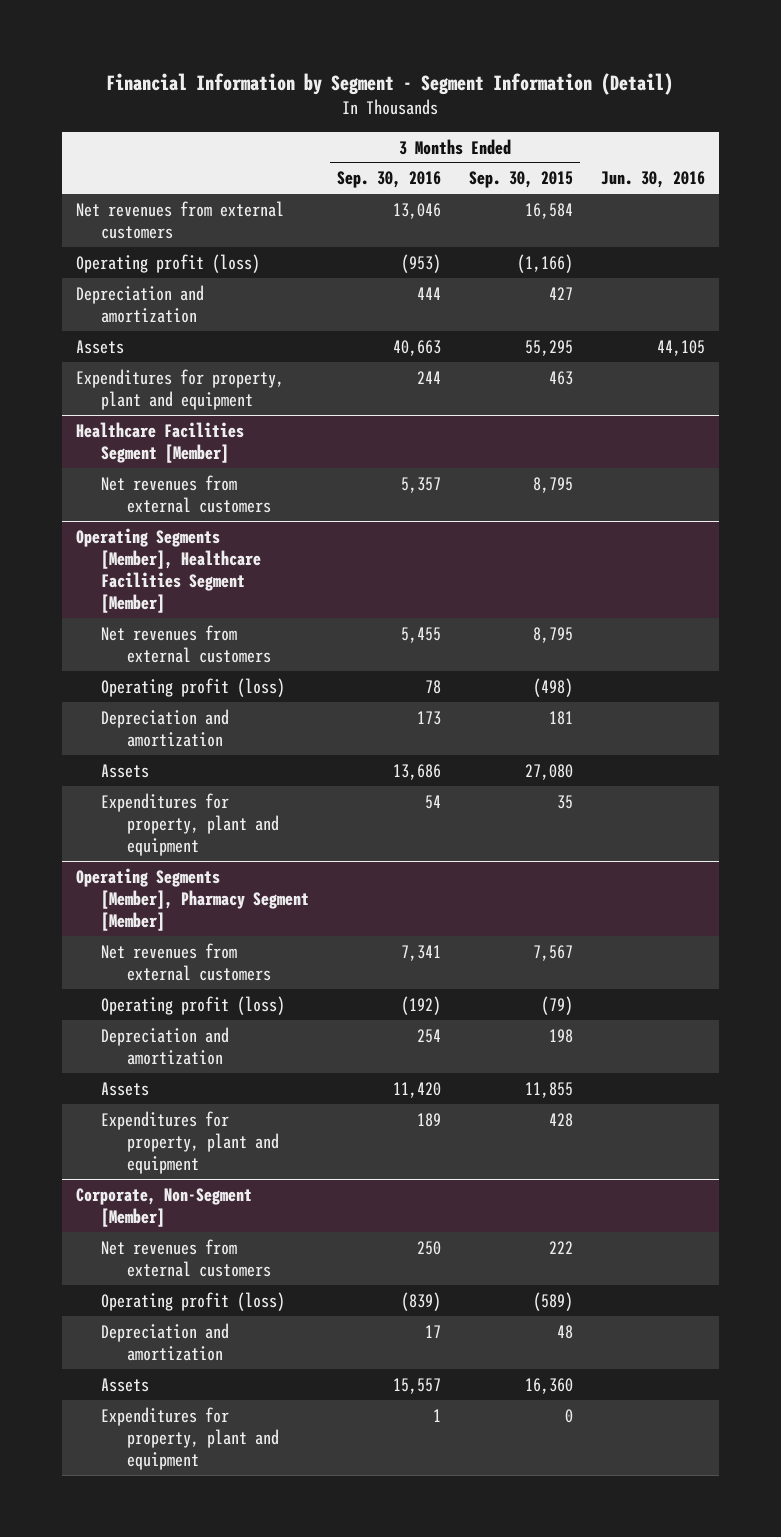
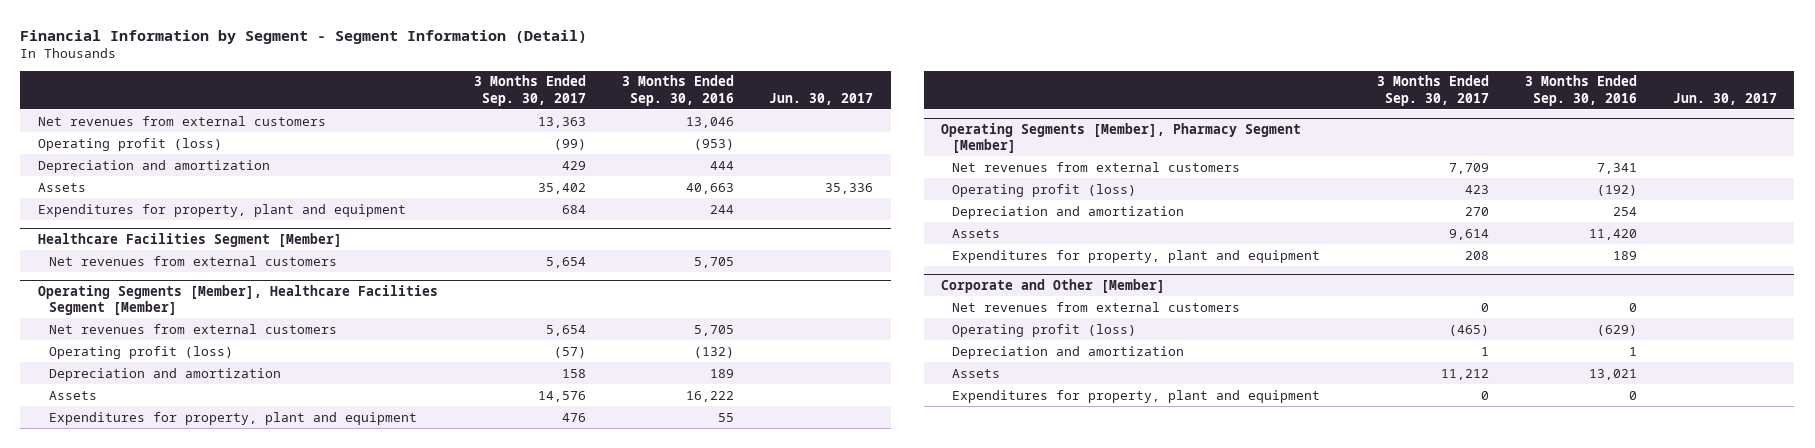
[469,171,574,189] Sep. 30, 2015 -> none
[601,171,706,189] Jun. 30, 2016 -> none
none -> [474,75,587,106] 3 Months Ended Sep. 30, 2017
none -> [769,92,874,105] Jun. 30, 2017
[401,476,442,493] 5,357 -> [693,256,734,268] 5,705
[401,626,442,643] 5,455 -> [693,324,734,336] 5,705
[425,679,442,694] 78 -> [693,346,734,358] (132)
[417,710,442,725] 173 -> [709,368,734,378] 189
[393,763,442,780] 13,686 -> [685,390,734,402] 16,222
[425,794,442,809] 54 -> [717,412,734,422] 55
[75,1187,252,1227] Corporate, Non-Segment [Member] -> [941,278,1166,293] Corporate and Other [Member]
[417,1240,442,1255] 250 -> [1628,302,1637,312] 0
[401,1291,442,1311] (839) -> [1596,324,1637,336] (629)
[425,1324,442,1338] 17 -> [1628,346,1637,356] 1
[393,1377,442,1394] 15,557 -> [1588,368,1637,380] 13,021
[433,1408,442,1422] 1 -> [1628,390,1637,400] 0

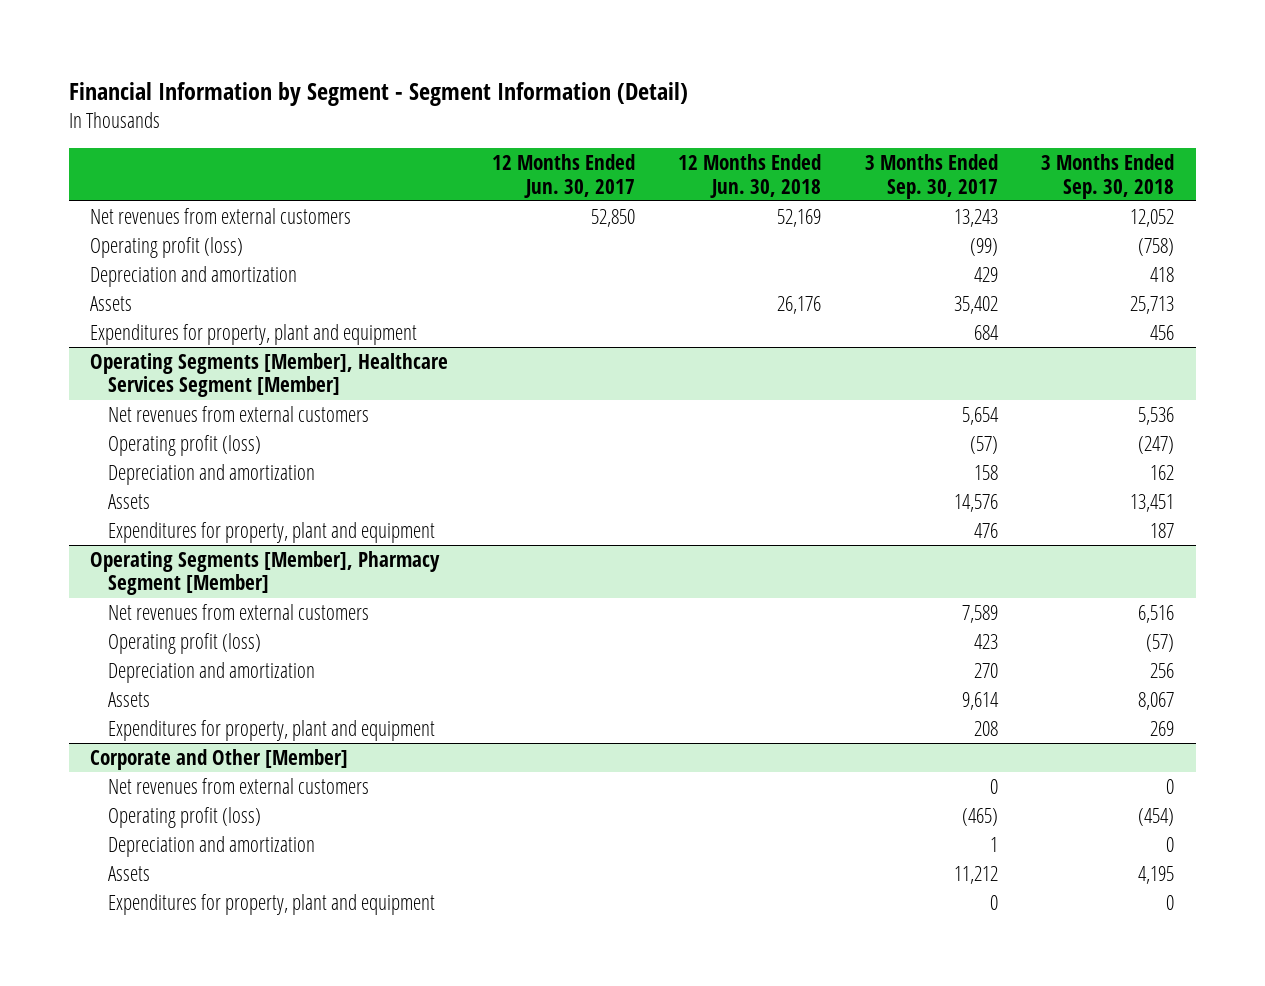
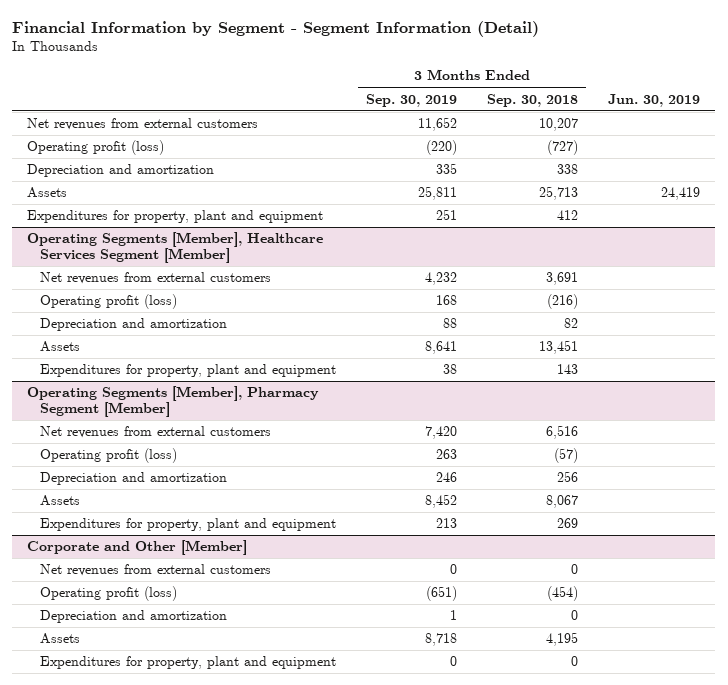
[491,153,635,198] 12 Months Ended Jun. 30, 2017 -> none
[678,153,822,198] 12 Months Ended Jun. 30, 2018 -> none
[864,153,998,199] 3 Months Ended Sep. 30, 2017 -> none
none -> [365,93,457,107] Sep. 30, 2019
none -> [608,93,701,107] Jun. 30, 2019
[1130,208,1175,227] 12,052 -> [538,118,578,132] 10,207
[1138,237,1175,256] (758) -> [546,140,578,156] (727)
[1150,266,1175,282] 418 -> [556,164,578,175] 338
[1150,324,1175,340] 456 -> [556,210,578,221] 412
[1138,406,1175,425] 5,536 -> [545,272,578,286] 3,691
[1138,435,1175,454] (247) -> [546,294,578,310] (216)
[1150,464,1175,480] 162 -> [563,318,578,329] 82
[1150,522,1175,538] 187 -> [556,364,578,375] 143

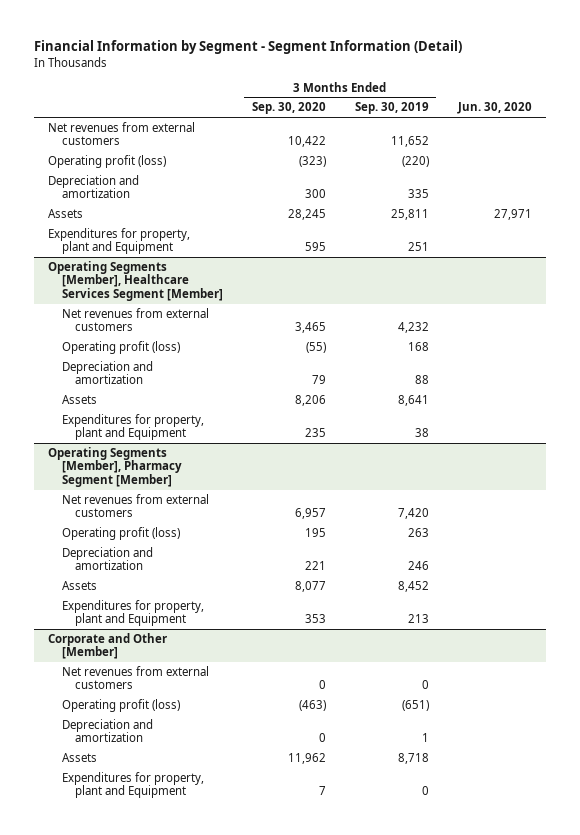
[486,93,578,107] Sep. 30, 2018 -> none
[608,93,701,107] Jun. 30, 2019 -> none
none -> [251,102,326,115] Sep. 30, 2020
none -> [456,102,532,115] Jun. 30, 2020
[27,210,324,224] Expenditures for property, plant and equipment -> [48,227,191,255] Expenditures for property, plant and Equipment
[39,364,336,378] Expenditures for property, plant and equipment -> [61,413,204,441] Expenditures for property, plant and Equipment
[39,518,336,532] Expenditures for property, plant and equipment -> [61,599,204,627] Expenditures for property, plant and Equipment
[39,656,336,670] Expenditures for property, plant and equipment -> [61,771,204,799] Expenditures for property, plant and Equipment

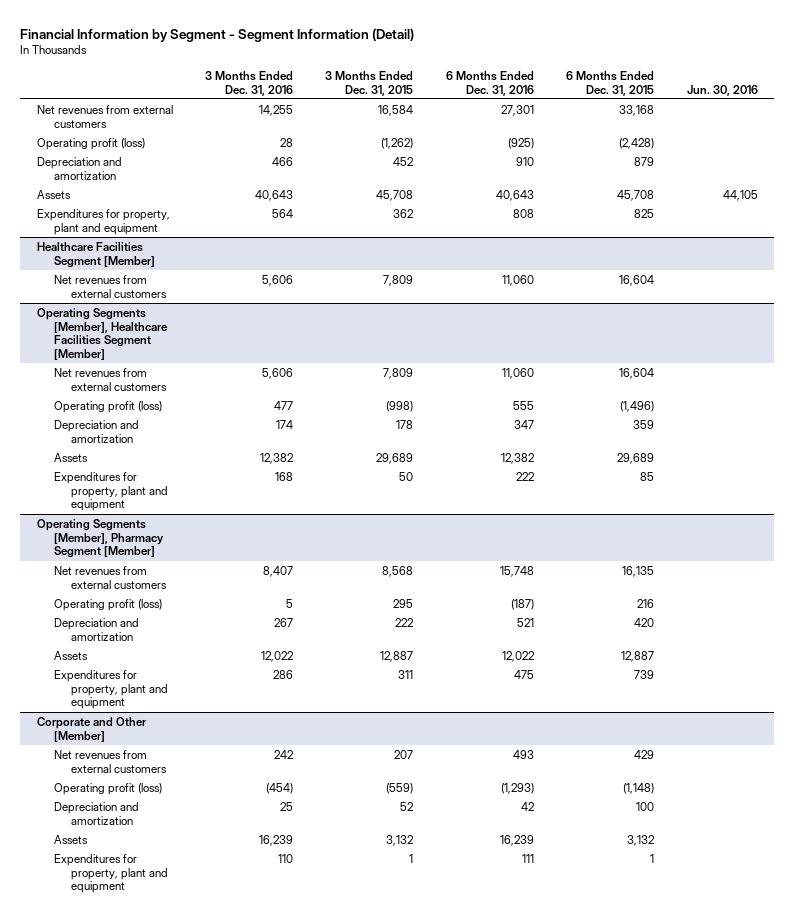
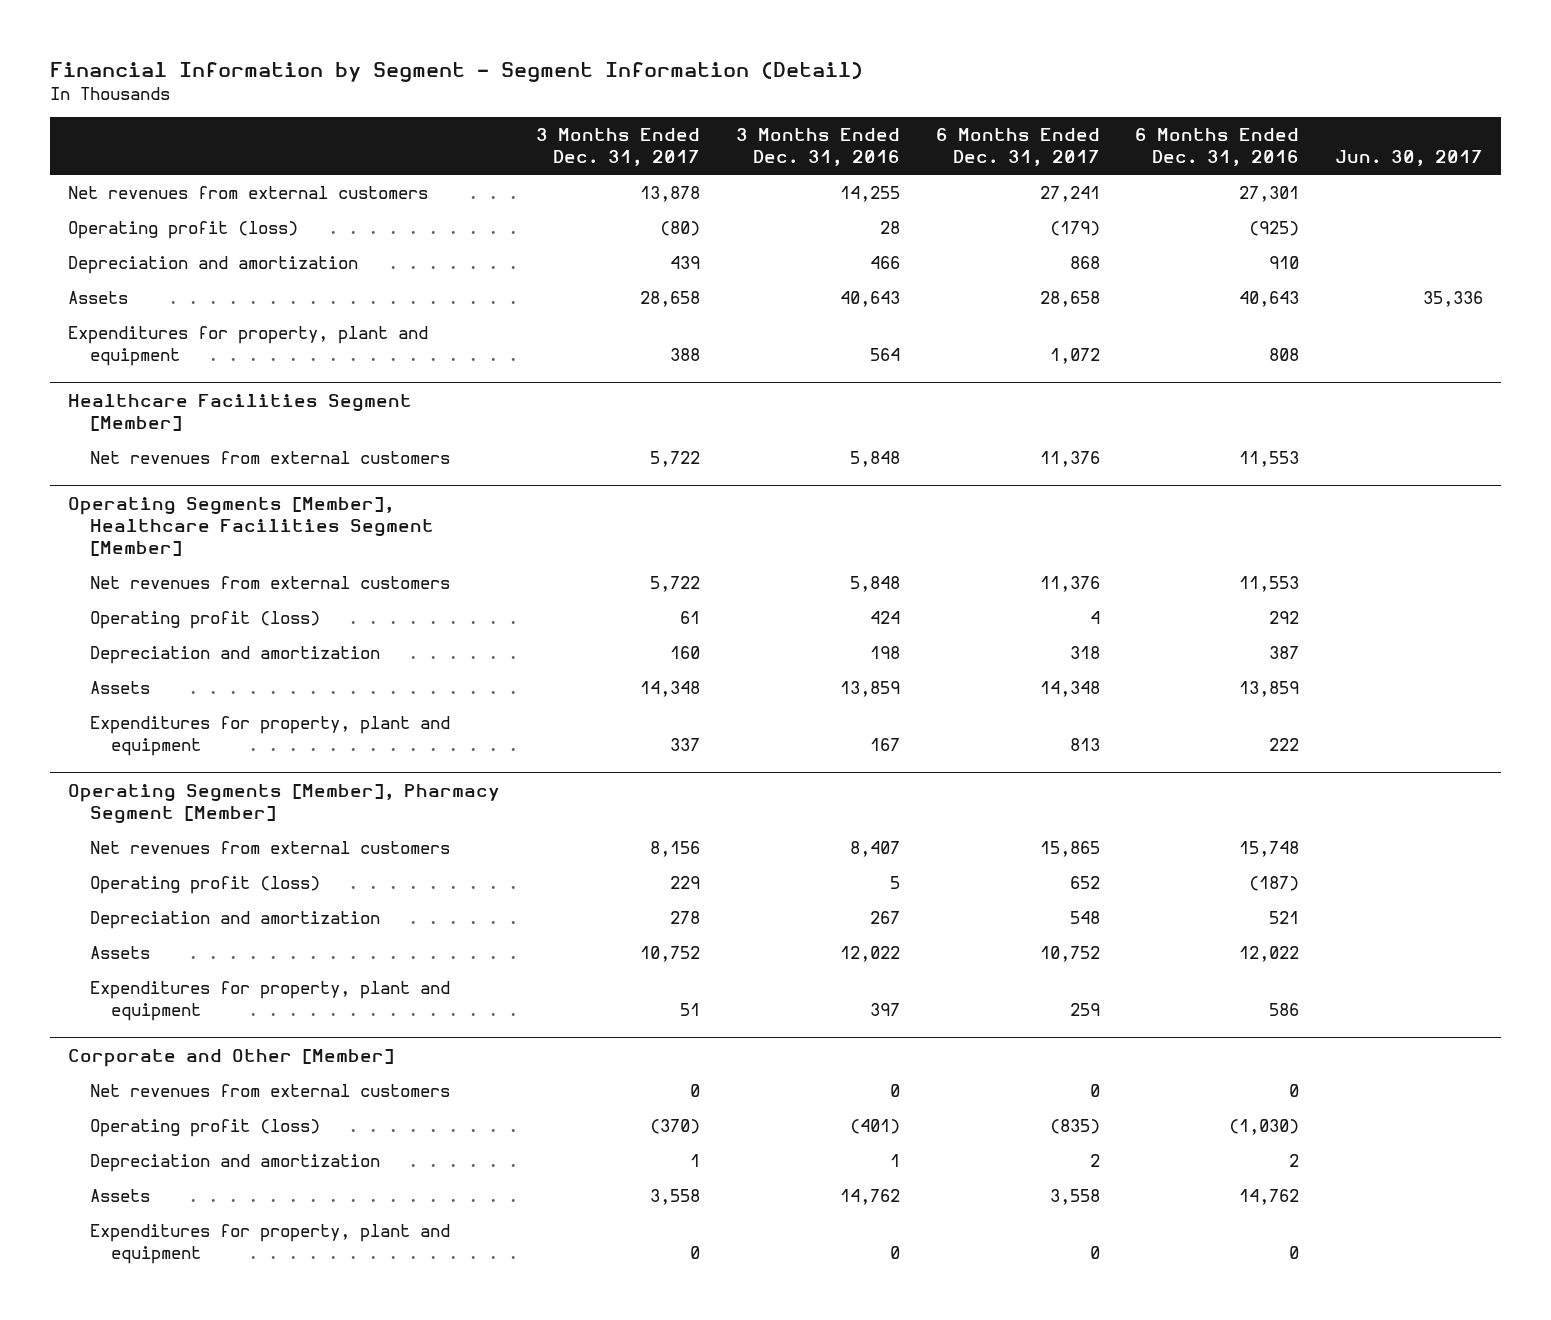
[325,70,414,96] 3 Months Ended Dec. 31, 2015 -> none
[566,70,655,96] 6 Months Ended Dec. 31, 2015 -> none
[686,84,758,96] Jun. 30, 2016 -> none
none -> [535,128,700,167] 3 Months Ended Dec. 31, 2017
none -> [935,128,1100,167] 6 Months Ended Dec. 31, 2017
none -> [1335,150,1484,167] Jun. 30, 2017
[262,274,294,286] 5,606 -> [849,451,900,468] 5,848
[501,274,534,286] 11,060 -> [1239,451,1300,468] 11,553
[262,367,294,379] 5,606 -> [849,576,900,593] 5,848
[501,367,534,379] 11,060 -> [1239,576,1300,593] 11,553
[274,400,294,410] 477 -> [869,611,900,625] 424
[512,400,534,410] 555 -> [1269,611,1300,625] 292
[276,419,294,429] 174 -> [869,646,900,660] 198
[513,419,534,429] 347 -> [1269,646,1300,660] 387
[260,452,294,464] 12,382 -> [839,681,900,698] 13,859
[500,452,534,464] 12,382 -> [1239,681,1300,698] 13,859
[275,471,294,481] 168 -> [869,738,900,752] 167
[273,669,294,679] 286 -> [869,1003,900,1017] 397
[513,669,534,679] 475 -> [1269,1003,1300,1017] 586
[274,749,294,759] 242 -> [889,1084,900,1098] 0
[512,749,534,759] 493 -> [1289,1084,1300,1098] 0
[266,782,294,794] (454) -> [849,1119,900,1135] (401)
[500,782,534,794] (1,293) -> [1229,1119,1300,1136] (1,030)
[280,801,294,811] 25 -> [889,1154,900,1168] 1
[520,801,534,811] 42 -> [1289,1154,1300,1168] 2
[259,834,294,846] 16,239 -> [839,1189,900,1206] 14,762
[499,834,534,846] 16,239 -> [1239,1189,1300,1206] 14,762
[278,853,294,863] 110 -> [889,1246,900,1260] 0
[521,853,534,863] 111 -> [1289,1246,1300,1260] 0

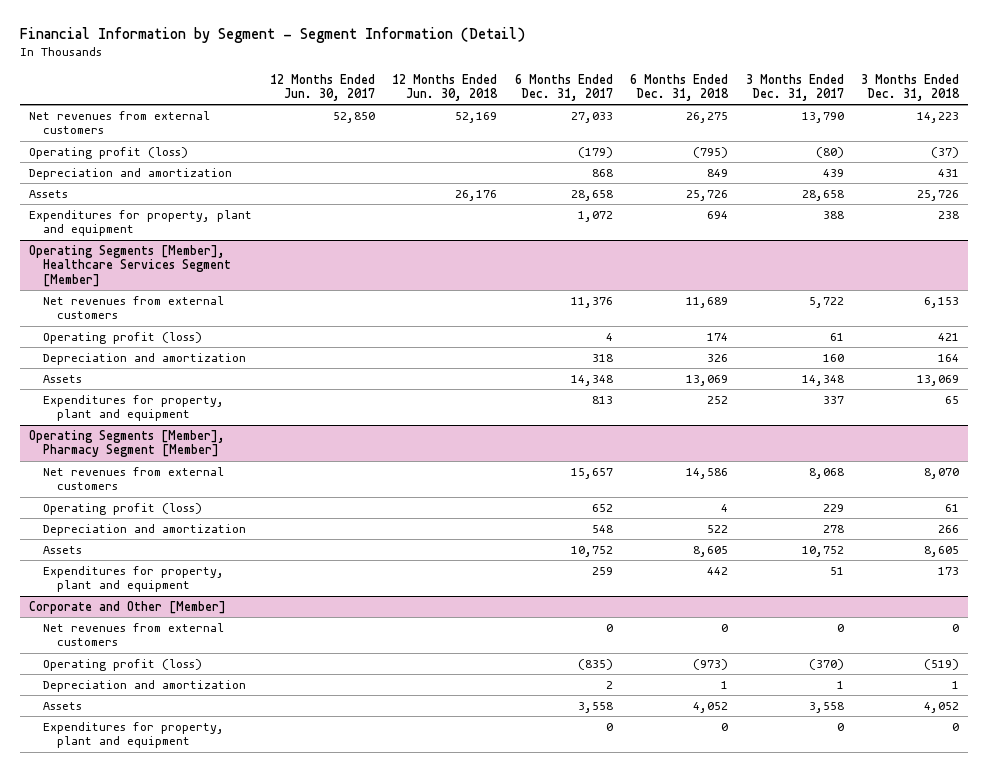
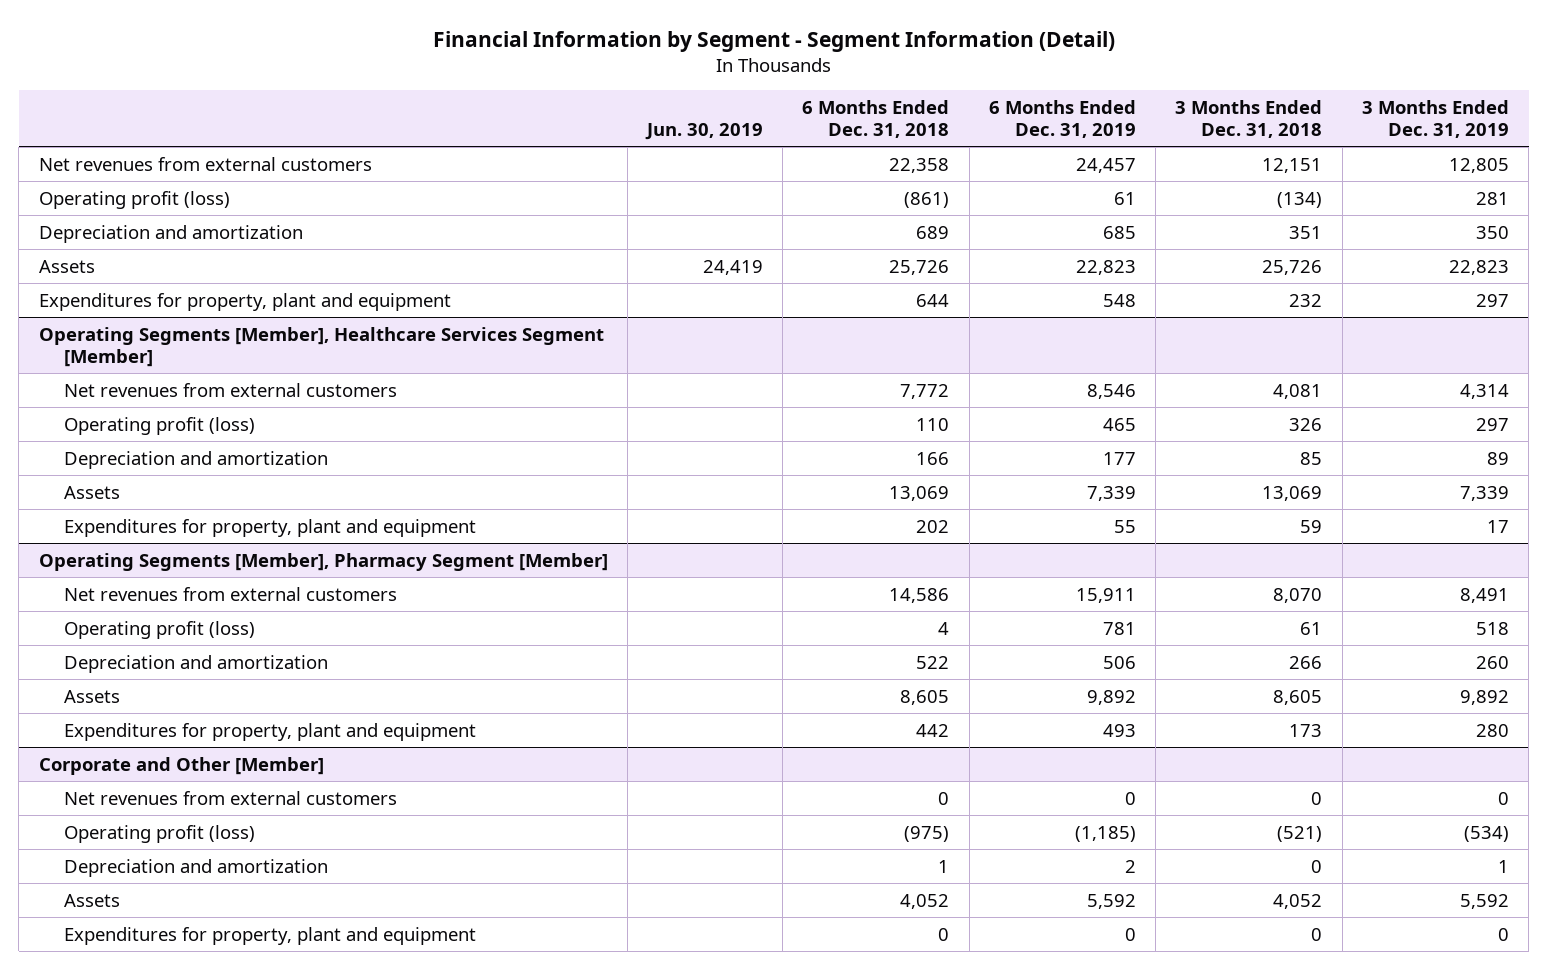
[269,73,375,102] 12 Months Ended Jun. 30, 2017 -> none
[392,73,499,102] 12 Months Ended Jun. 30, 2018 -> none
[514,73,613,102] 6 Months Ended Dec. 31, 2017 -> none
[745,73,844,102] 3 Months Ended Dec. 31, 2017 -> none
none -> [644,122,763,140] Jun. 30, 2019
none -> [988,99,1136,138] 6 Months Ended Dec. 31, 2019
none -> [1361,99,1509,138] 3 Months Ended Dec. 31, 2019
[686,111,729,123] 26,275 -> [889,157,950,173] 22,358
[917,111,960,123] 14,223 -> [1262,157,1323,173] 12,151
[693,146,729,158] (795) -> [904,191,950,208] (861)
[931,146,960,158] (37) -> [1277,191,1323,208] (134)
[707,168,729,177] 849 -> [916,225,950,239] 689
[938,168,960,177] 431 -> [1289,225,1323,239] 351
[707,210,729,219] 694 -> [916,293,950,307] 644
[938,210,960,219] 238 -> [1289,293,1323,307] 232
[686,296,729,308] 11,689 -> [900,383,950,399] 7,772
[924,296,960,308] 6,153 -> [1273,383,1323,399] 4,081
[707,332,729,341] 174 -> [916,417,950,431] 110
[938,332,960,341] 421 -> [1289,417,1323,431] 326
[707,353,729,362] 326 -> [916,451,950,465] 166
[938,353,960,362] 164 -> [1300,451,1323,465] 85
[707,395,729,404] 252 -> [916,519,950,533] 202
[945,395,960,404] 65 -> [1300,519,1323,533] 59
[693,658,729,670] (973) -> [904,825,950,842] (975)
[924,658,960,670] (519) -> [1277,825,1323,842] (521)
[952,680,960,689] 1 -> [1311,859,1323,873] 0

